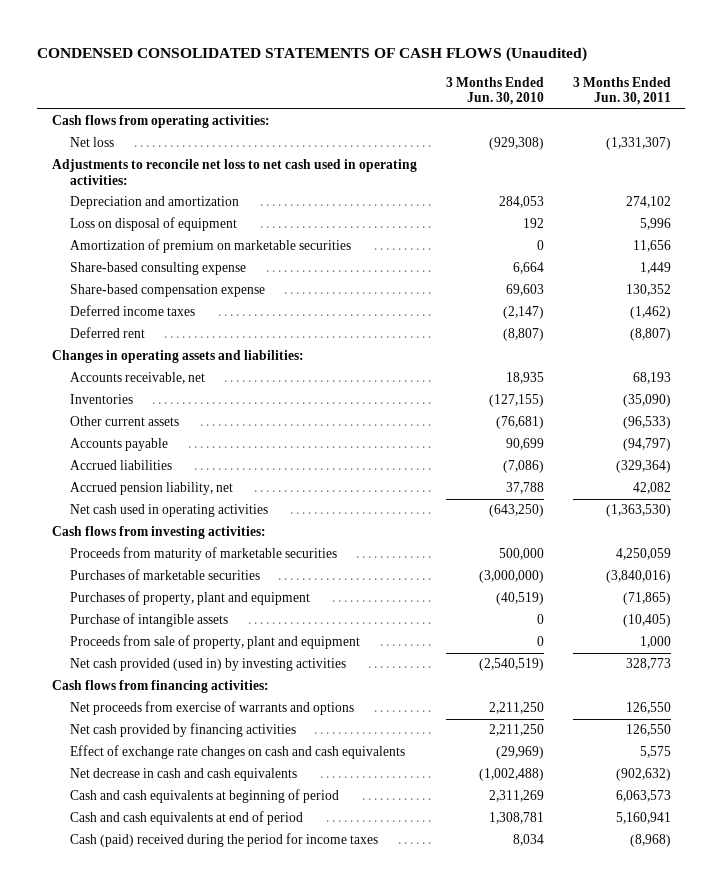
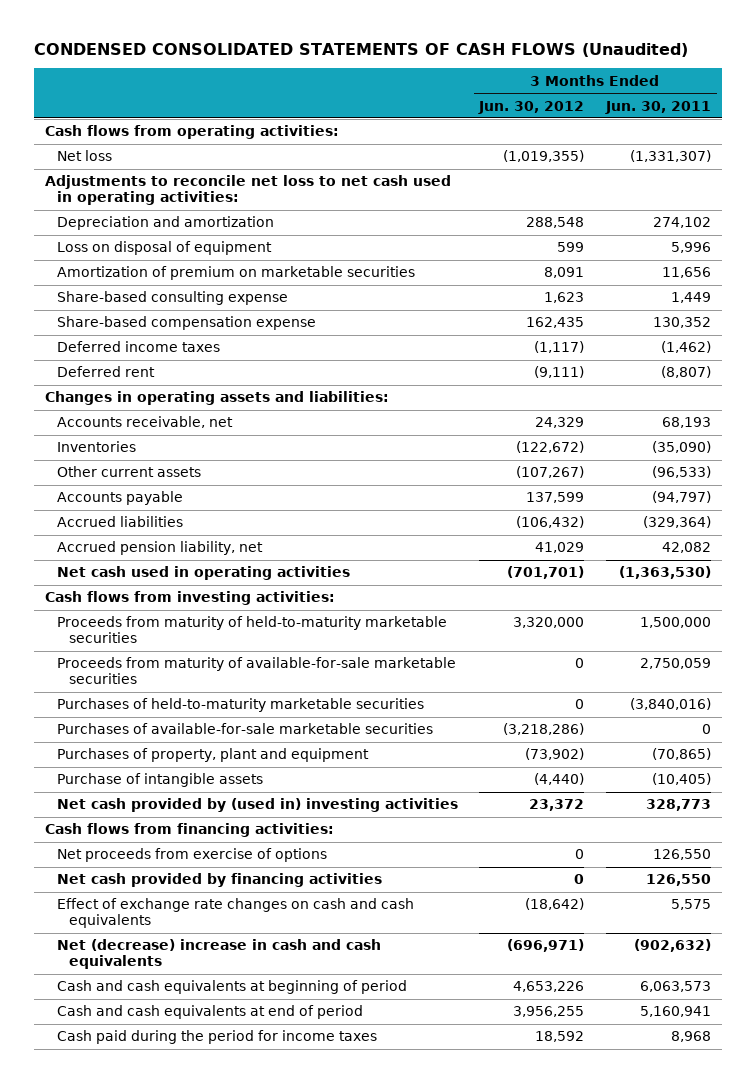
[445,76,544,106] 3 Months Ended Jun. 30, 2010 -> none
none -> [478,100,585,114] Jun. 30, 2012
[70,547,338,562] Proceeds from maturity of marketable securities -> [56,616,447,644] Proceeds from maturity of held-to-maturity marketable securities
[615,548,671,561] 4,250,059 -> [640,617,712,629] 1,500,000
none -> [56,657,456,685] Proceeds from maturity of available-for-sale marketable securities
[70,569,261,581] Purchases of marketable securities -> [56,698,424,713] Purchases of held-to-maturity marketable securities
none -> [56,723,433,735] Purchases of available-for-sale marketable securities
[622,592,671,606] (71,865) -> [652,748,712,761] (70,865)
[70,635,361,650] Proceeds from sale of property, plant and equipment -> none
[70,658,347,672] Net cash provided (used in) by investing activities -> [56,798,458,813] Net cash provided by (used in) investing activities
[70,701,355,716] Net proceeds from exercise of warrants and options -> [56,848,327,863] Net proceeds from exercise of options
[70,768,298,782] Net decrease in cash and cash equivalents -> [56,939,381,970] Net (decrease) increase in cash and cash equivalents
[70,833,379,848] Cash (paid) received during the period for income taxes -> [56,1030,377,1045] Cash paid during the period for income taxes
[629,834,671,848] (8,968) -> [671,1031,712,1043] 8,968

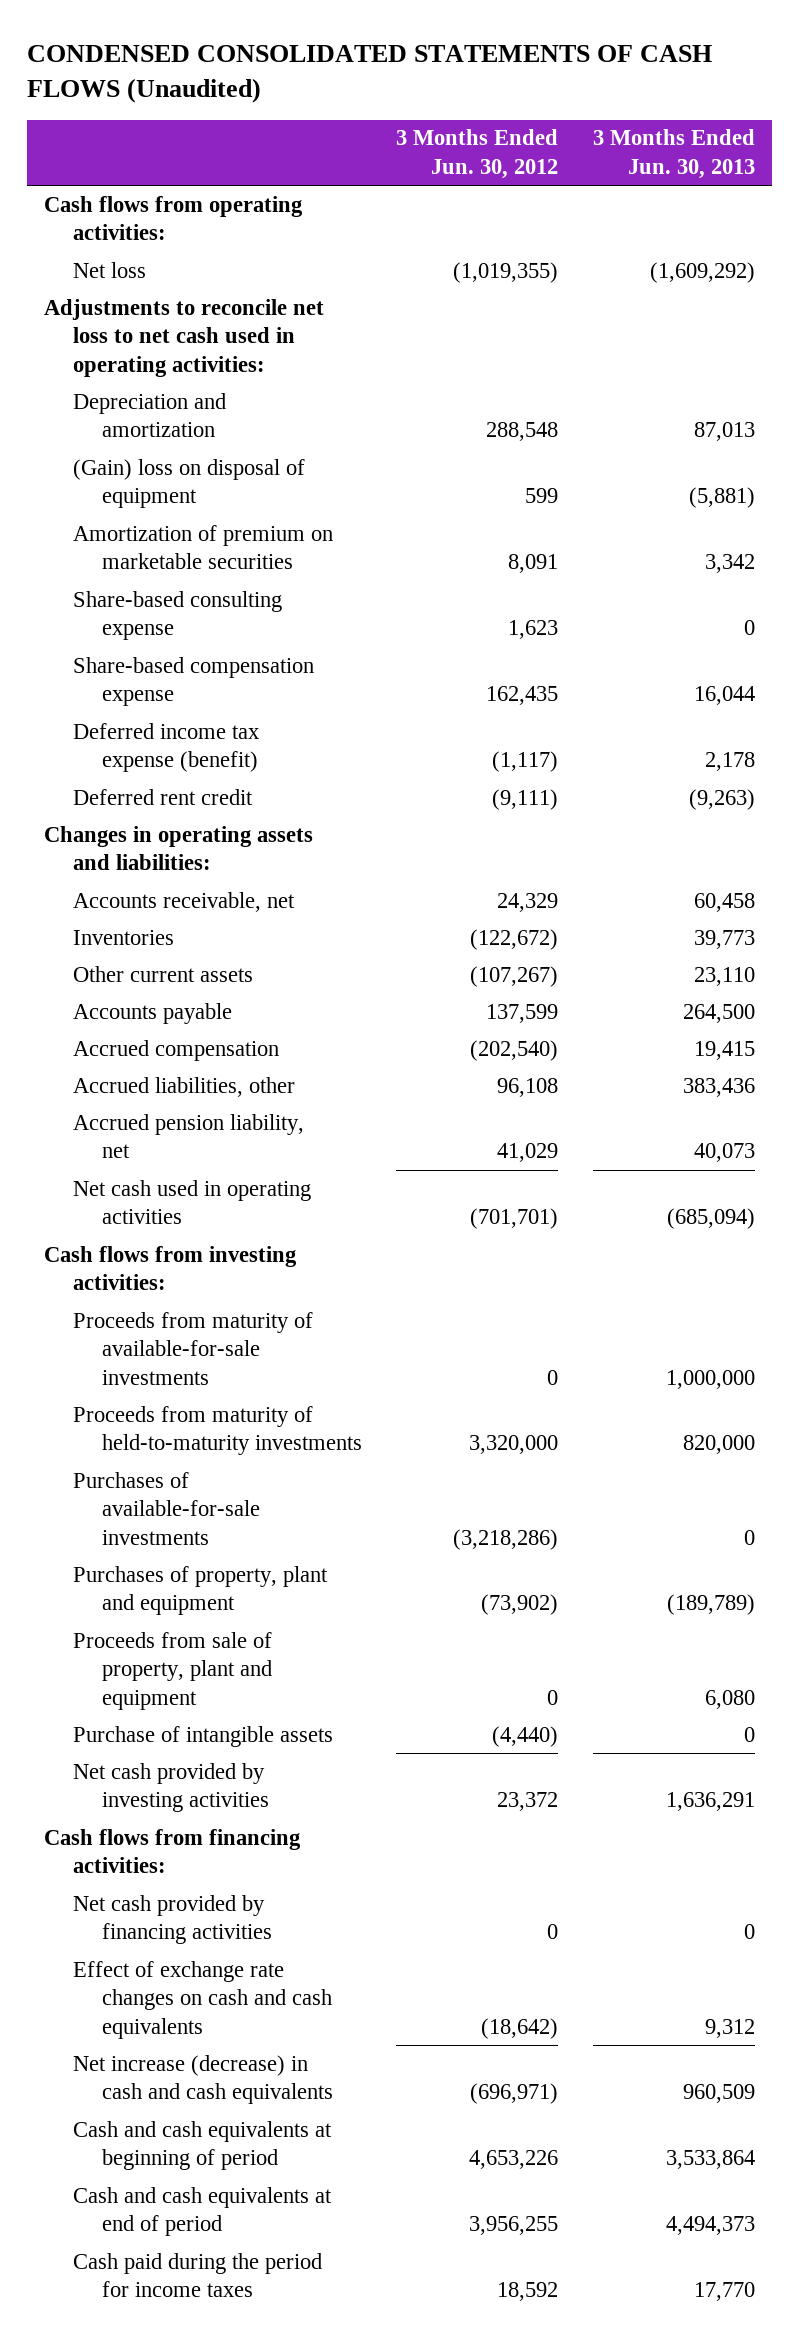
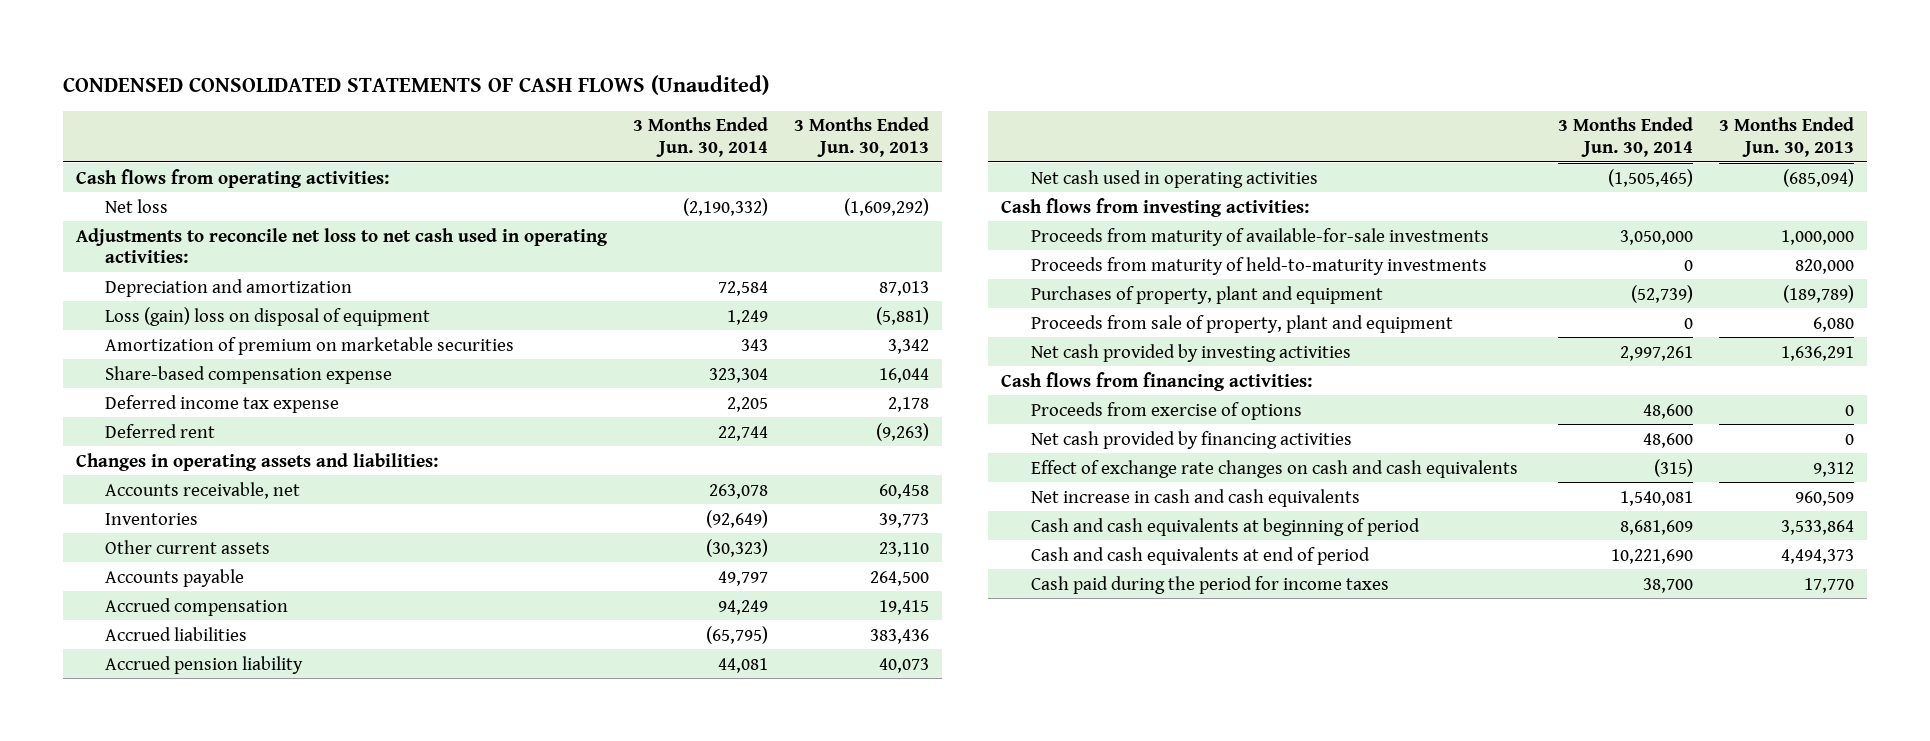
[396,129,559,180] 3 Months Ended Jun. 30, 2012 -> none
none -> [632,117,768,157] 3 Months Ended Jun. 30, 2014
[73,458,306,509] (Gain) loss on disposal of equipment -> [105,306,431,326] Loss (gain) loss on disposal of equipment
[73,590,283,641] Share-based consulting expense -> none
[73,722,260,773] Deferred income tax expense (benefit) -> [105,394,340,413] Deferred income tax expense
[73,788,254,805] Deferred rent credit -> [105,423,216,438] Deferred rent
[73,1076,296,1097] Accrued liabilities, other -> [105,626,248,641] Accrued liabilities
[73,1113,305,1159] Accrued pension liability, net -> [105,655,304,674] Accrued pension liability
[73,1471,260,1546] Purchases of available-for-sale investments -> none
[73,1725,334,1747] Purchase of intangible assets -> none
none -> [1030,401,1302,420] Proceeds from exercise of options
[73,2054,333,2105] Net increase (decrease) in cash and cash equivalents -> [1030,488,1360,507] Net increase in cash and cash equivalents

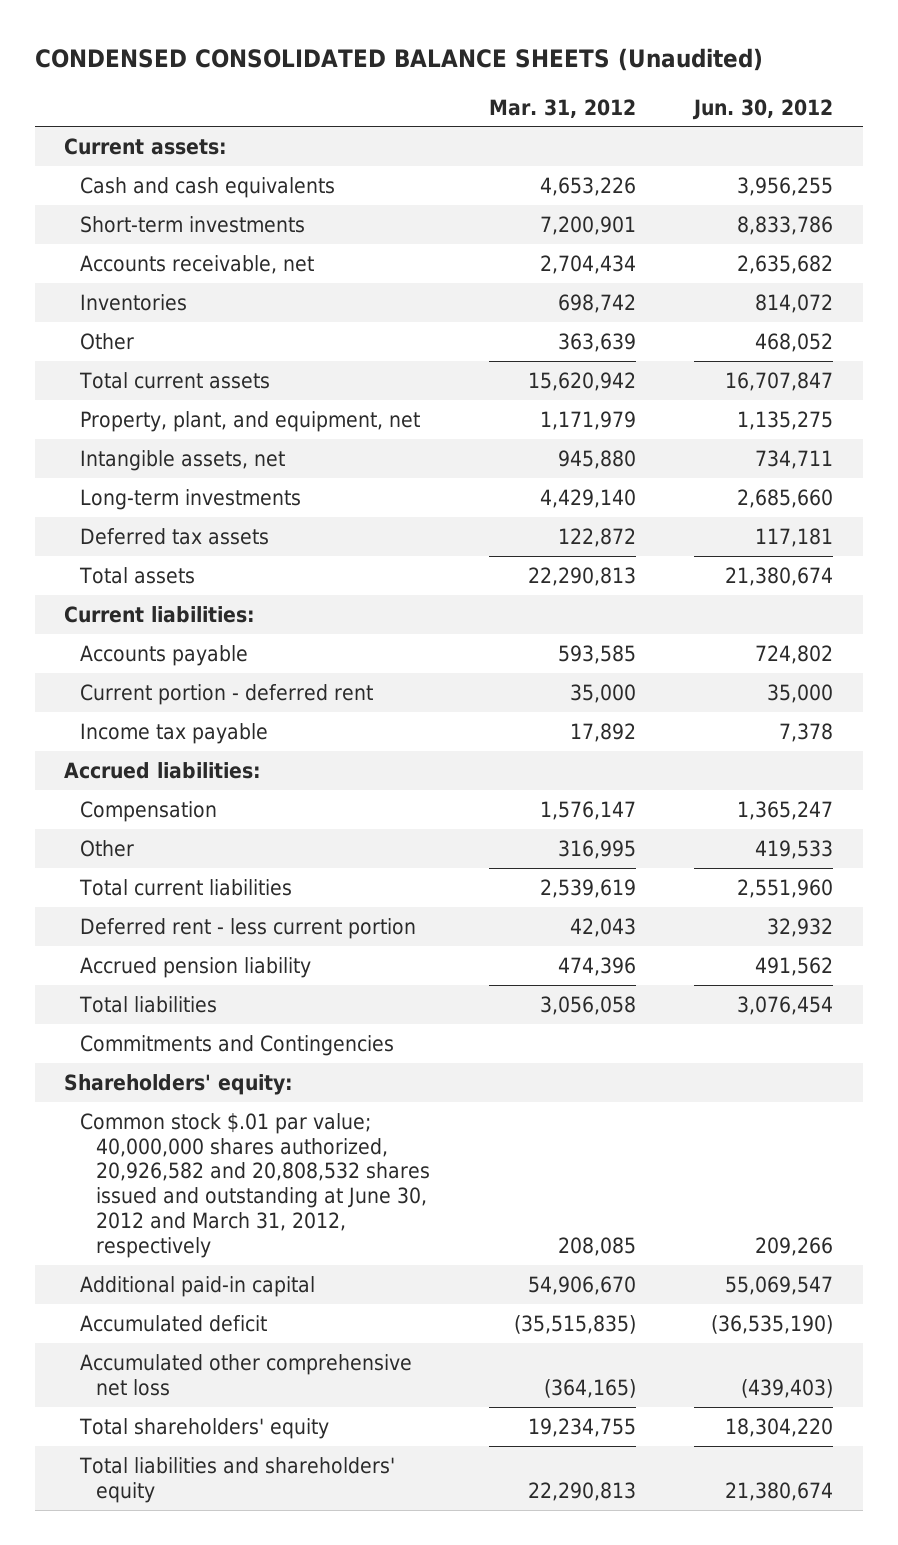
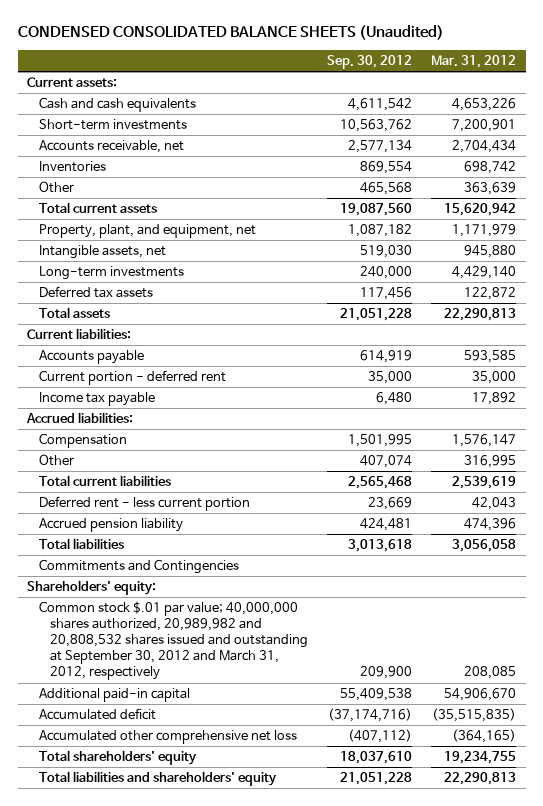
[692,98,834,120] Jun. 30, 2012 -> none
none -> [327,54,413,69] Sep. 30, 2012
[80,1112,431,1258] Common stock $.01 par value; 40,000,000 shares authorized, 20,926,582 and 20,808,532 shares issued and outstanding at June 30, 2012 and March 31, 2012, respectively -> [38,601,309,681] Common stock $.01 par value; 40,000,000 shares authorized, 20,989,982 and 20,808,532 shares issued and outstanding at September 30, 2012 and March 31, 2012, respectively

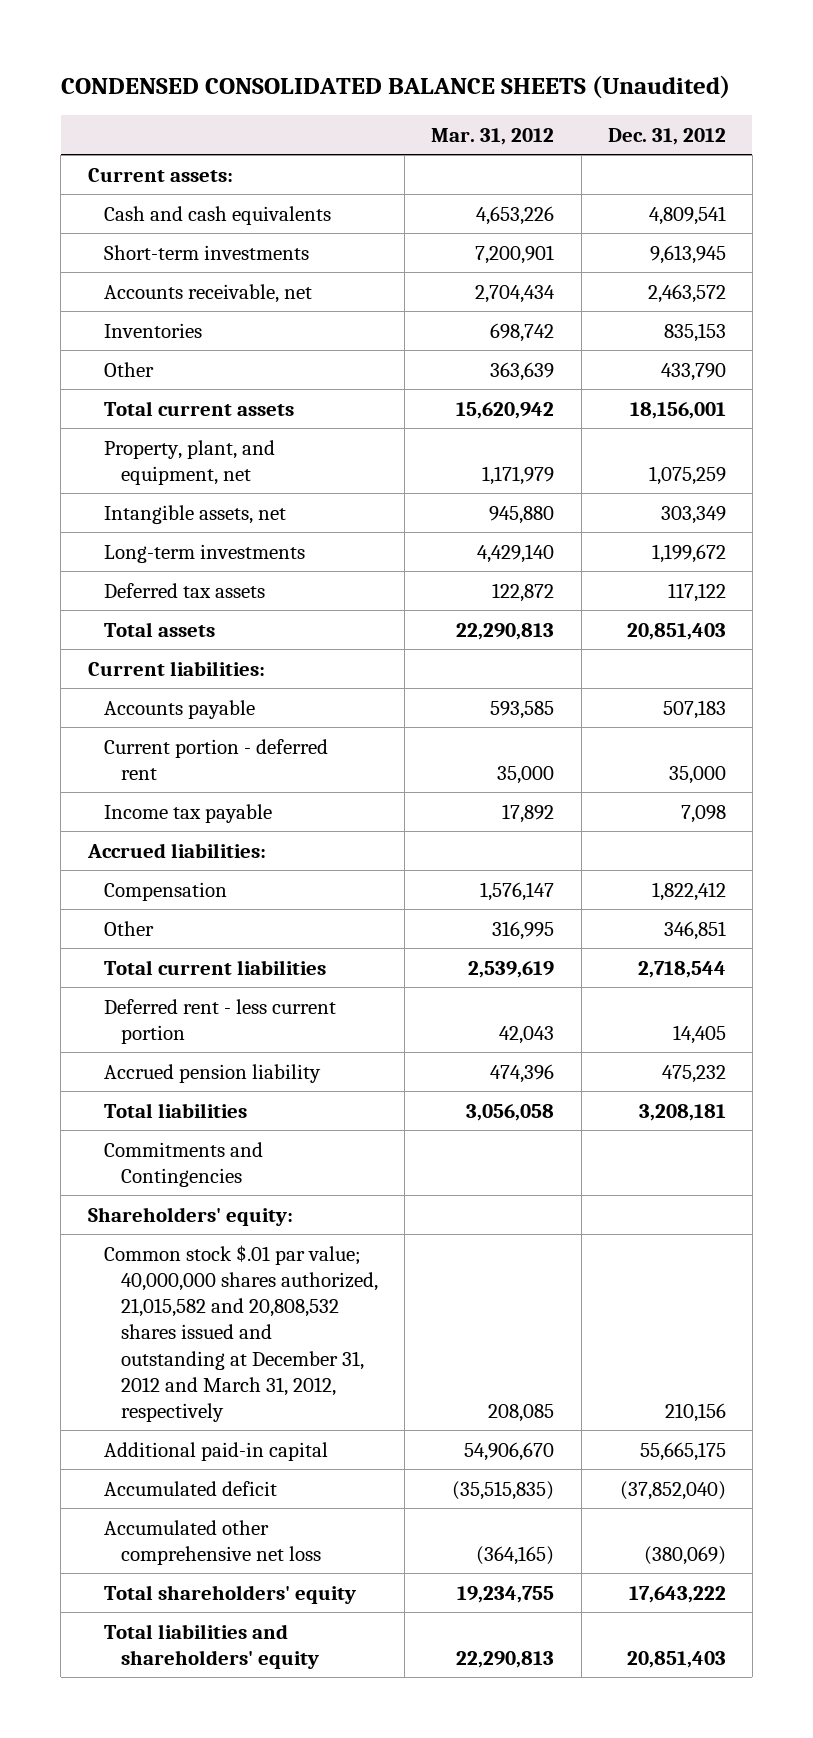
[327,54,413,69] Sep. 30, 2012 -> none
none -> [607,127,726,145] Dec. 31, 2012
[38,601,309,681] Common stock $.01 par value; 40,000,000 shares authorized, 20,989,982 and 20,808,532 shares issued and outstanding at September 30, 2012 and March 31, 2012, respectively -> [104,1244,379,1423] Common stock $.01 par value; 40,000,000 shares authorized, 21,015,582 and 20,808,532 shares issued and outstanding at December 31, 2012 and March 31, 2012, respectively

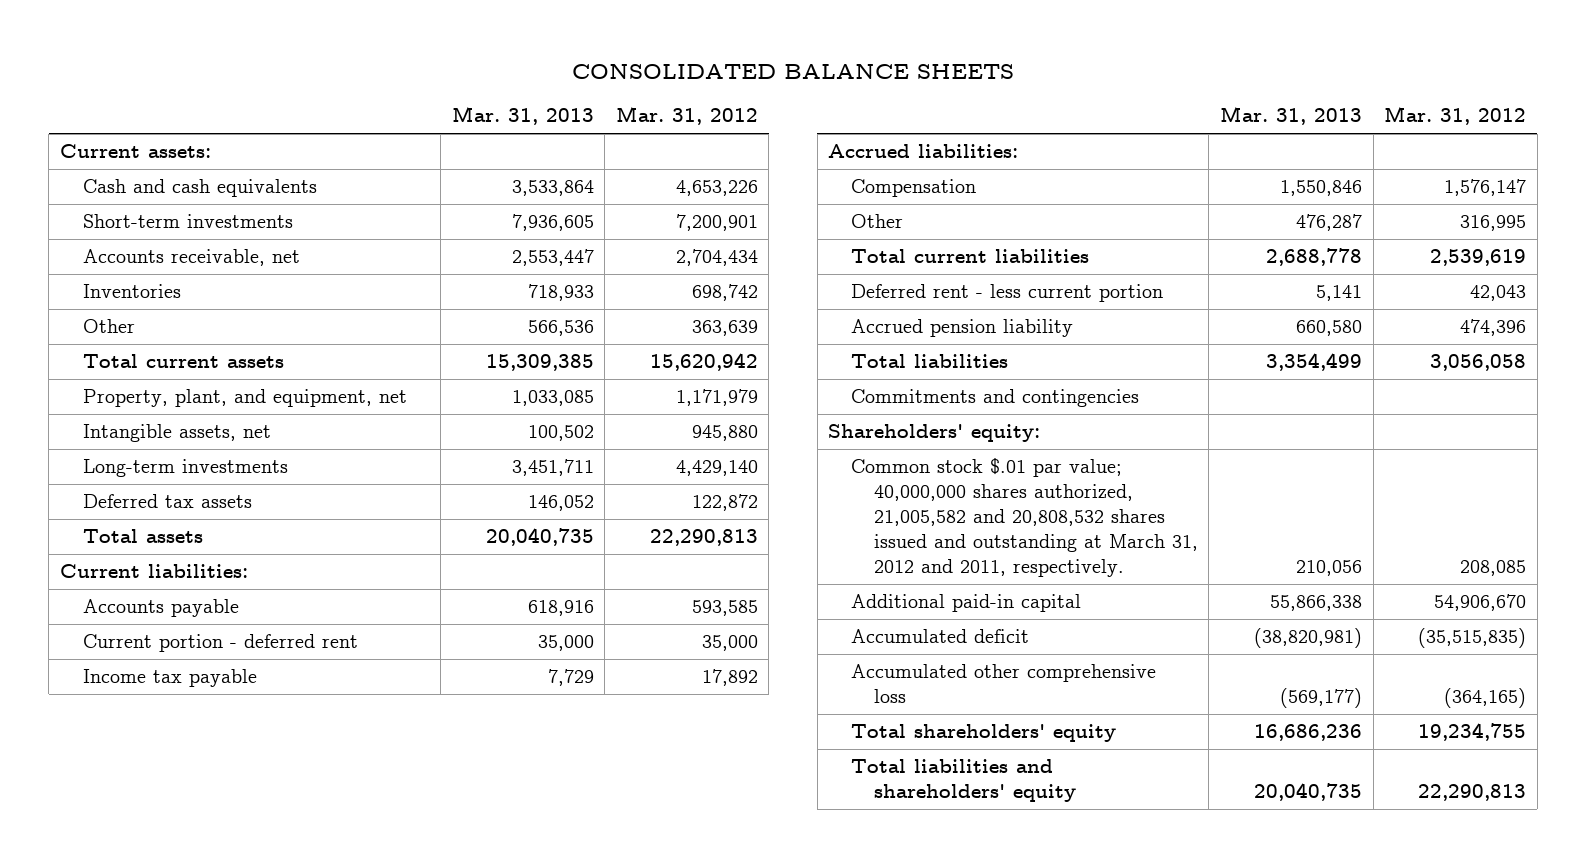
[60,74,730,99] CONDENSED CONSOLIDATED BALANCE SHEETS (Unaudited) -> [572,63,1015,79] CONSOLIDATED BALANCE SHEETS
[607,127,726,145] Dec. 31, 2012 -> none
none -> [451,106,594,126] Mar. 31, 2013
[104,1141,264,1187] Commitments and Contingencies -> [851,389,1140,408] Commitments and contingencies
[104,1244,379,1423] Common stock $.01 par value; 40,000,000 shares authorized, 21,015,582 and 20,808,532 shares issued and outstanding at December 31, 2012 and March 31, 2012, respectively -> [851,458,1198,577] Common stock $.01 par value; 40,000,000 shares authorized, 21,005,582 and 20,808,532 shares issued and outstanding at March 31, 2012 and 2011, respectively.
[104,1519,322,1565] Accumulated other comprehensive net loss -> [851,664,1157,704] Accumulated other comprehensive loss

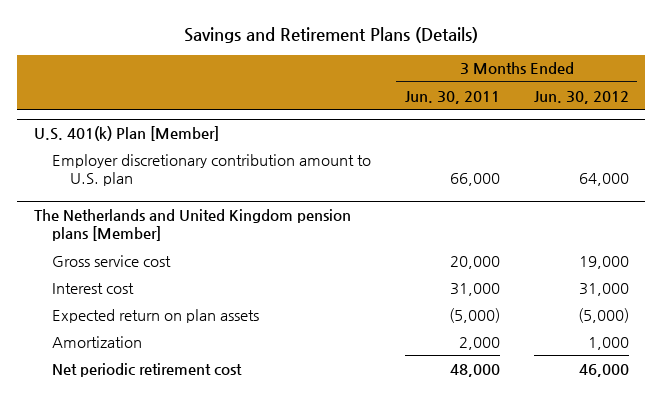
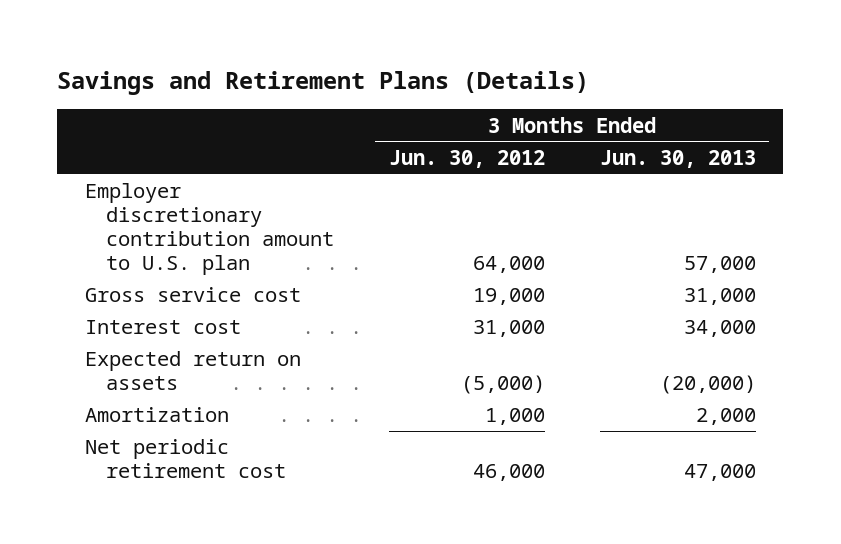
[404,90,500,104] Jun. 30, 2011 -> none
none -> [599,150,756,169] Jun. 30, 2013
[34,125,220,141] U.S. 401(k) Plan [Member] -> none
[34,208,352,242] The Netherlands and United Kingdom pension plans [Member] -> none
[52,308,260,323] Expected return on plan assets -> [84,351,301,391] Expected return on assets

